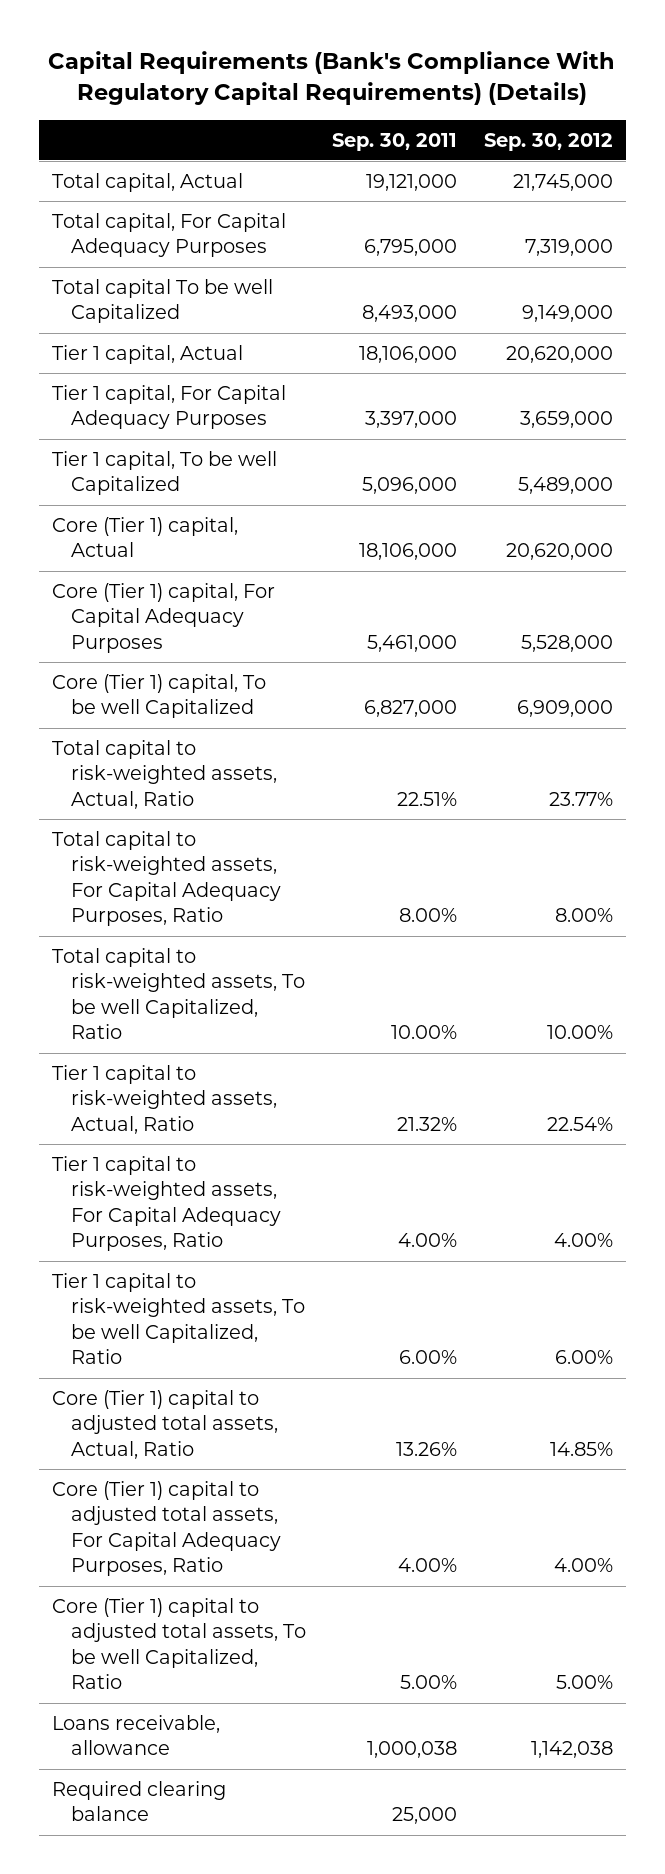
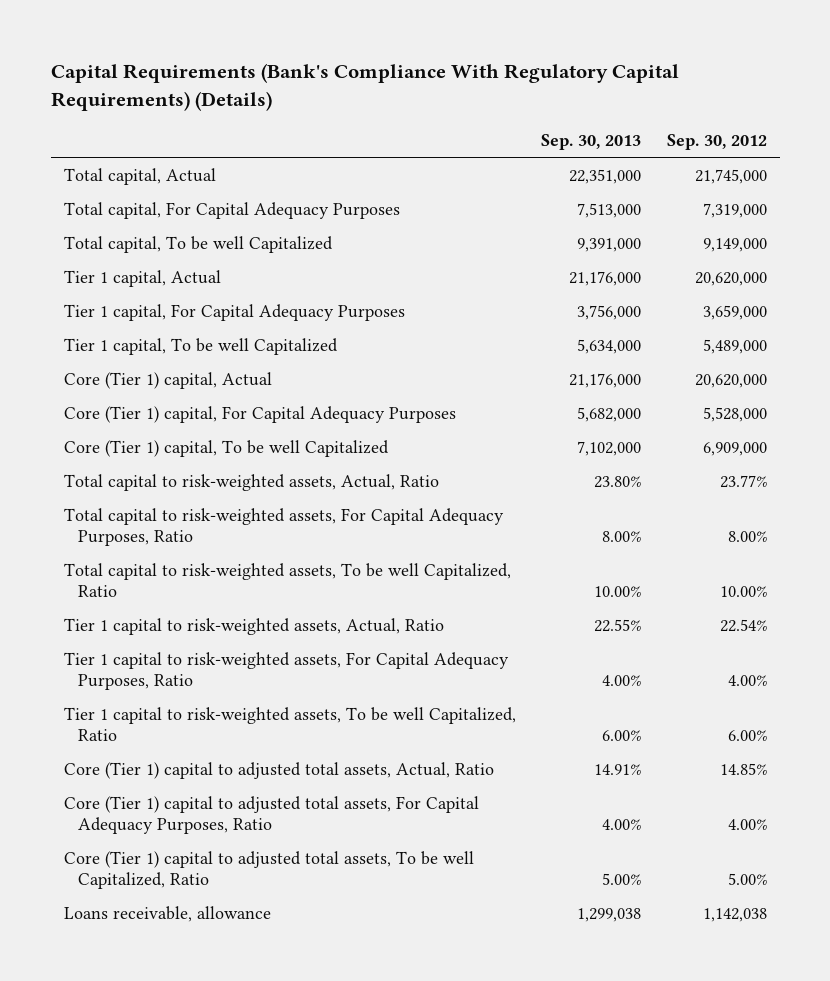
[332,132,458,151] Sep. 30, 2011 -> none
none -> [541,134,642,151] Sep. 30, 2013
[52,278,274,324] Total capital To be well Capitalized -> [63,235,333,253] Total capital, To be well Capitalized
[52,1780,227,1822] Required clearing balance -> none

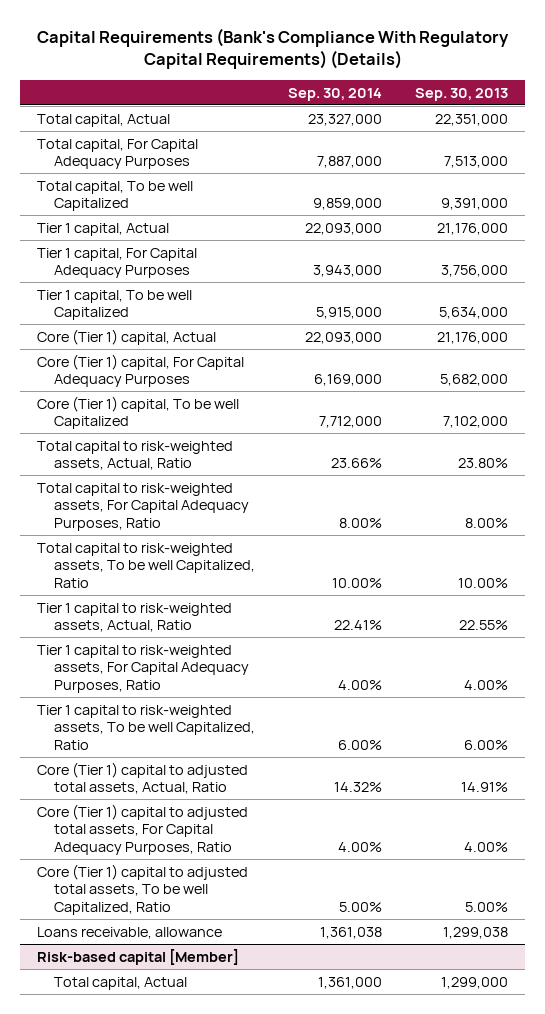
[666,134,767,151] Sep. 30, 2012 -> none
none -> [288,87,383,101] Sep. 30, 2014
none -> [36,948,239,965] Risk-based capital [Member]
none -> [54,976,188,990] Total capital, Actual

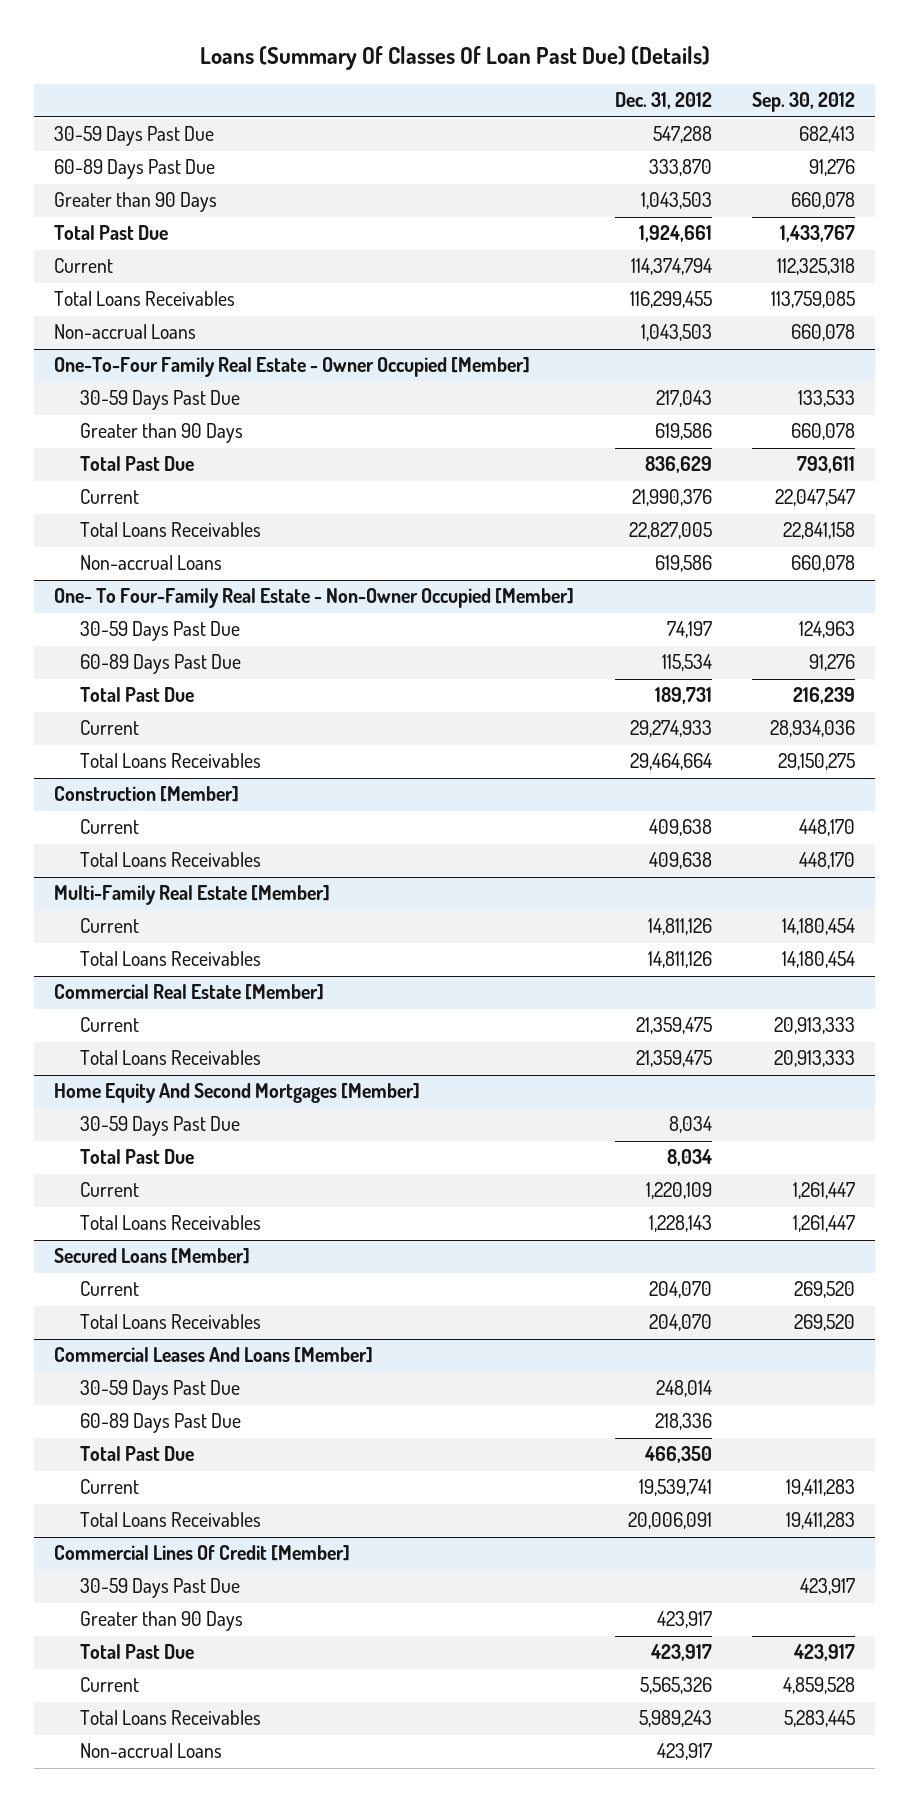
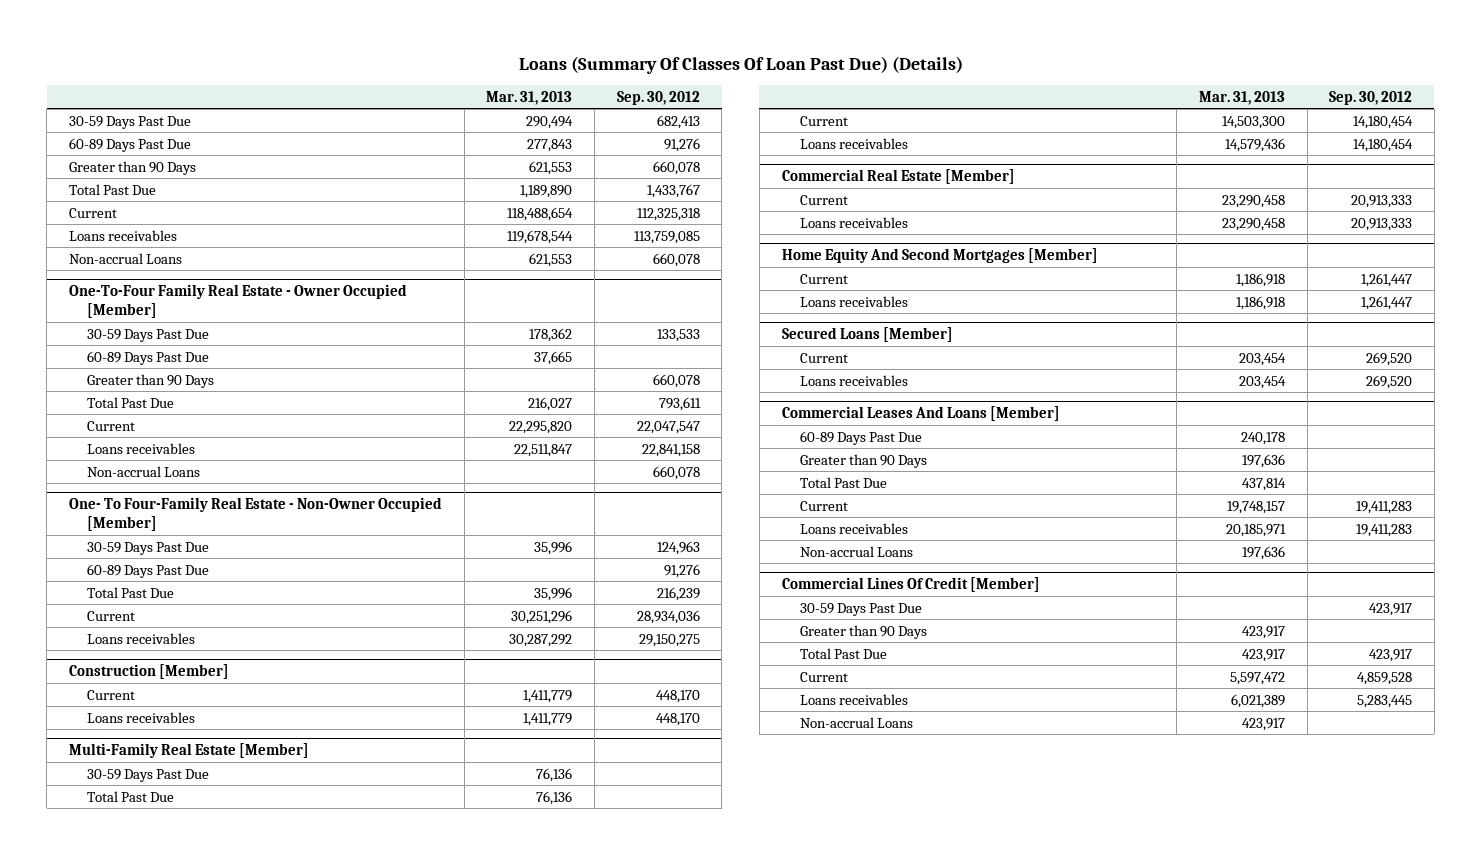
[614,92,712,110] Dec. 31, 2012 -> none
none -> [486,90,573,105] Mar. 31, 2013
[54,291,236,307] Total Loans Receivables -> [68,229,177,241] Loans receivables
none -> [87,350,210,365] 60-89 Days Past Due
[80,522,262,538] Total Loans Receivables -> [87,442,196,454] Loans receivables
[80,753,262,769] Total Loans Receivables -> [87,632,196,644] Loans receivables
[80,852,262,868] Total Loans Receivables -> [87,711,196,723] Loans receivables
none -> [87,768,210,782] 30-59 Days Past Due
none -> [87,790,175,802] Total Past Due
[80,951,262,967] Total Loans Receivables -> [799,137,908,149] Loans receivables
[80,1050,262,1066] Total Loans Receivables -> [799,216,908,228] Loans receivables
[80,1116,241,1137] 30-59 Days Past Due -> none
[80,1149,195,1165] Total Past Due -> none
[80,1215,262,1231] Total Loans Receivables -> [799,295,908,307] Loans receivables
[80,1314,262,1330] Total Loans Receivables -> [799,374,908,386] Loans receivables
[80,1380,241,1401] 30-59 Days Past Due -> none
none -> [799,453,927,468] Greater than 90 Days
[80,1512,262,1528] Total Loans Receivables -> [799,522,908,534] Loans receivables
none -> [799,545,913,557] Non-accrual Loans
[80,1710,262,1726] Total Loans Receivables -> [799,693,908,705] Loans receivables

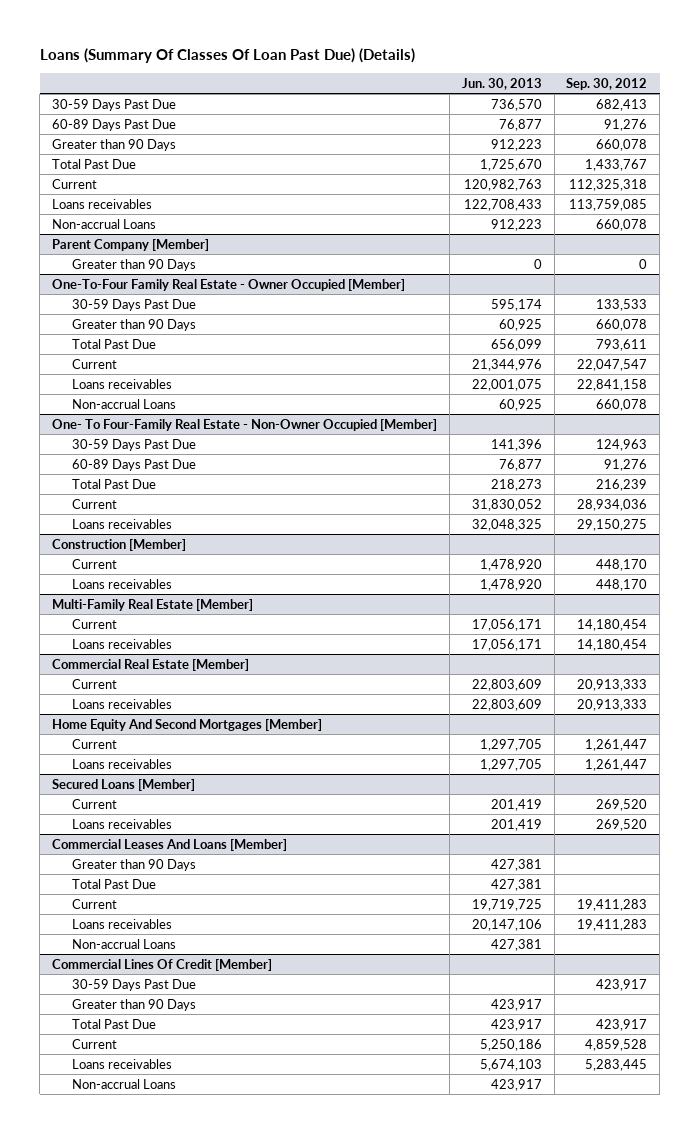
[486,90,573,105] Mar. 31, 2013 -> none
none -> [461,77,542,90] Jun. 30, 2013
none -> [51,238,209,251] Parent Company [Member]
none -> [72,258,197,271] Greater than 90 Days
[87,350,210,365] 60-89 Days Past Due -> none
[87,768,210,782] 30-59 Days Past Due -> none
[87,790,175,802] Total Past Due -> none
[799,430,922,445] 60-89 Days Past Due -> none

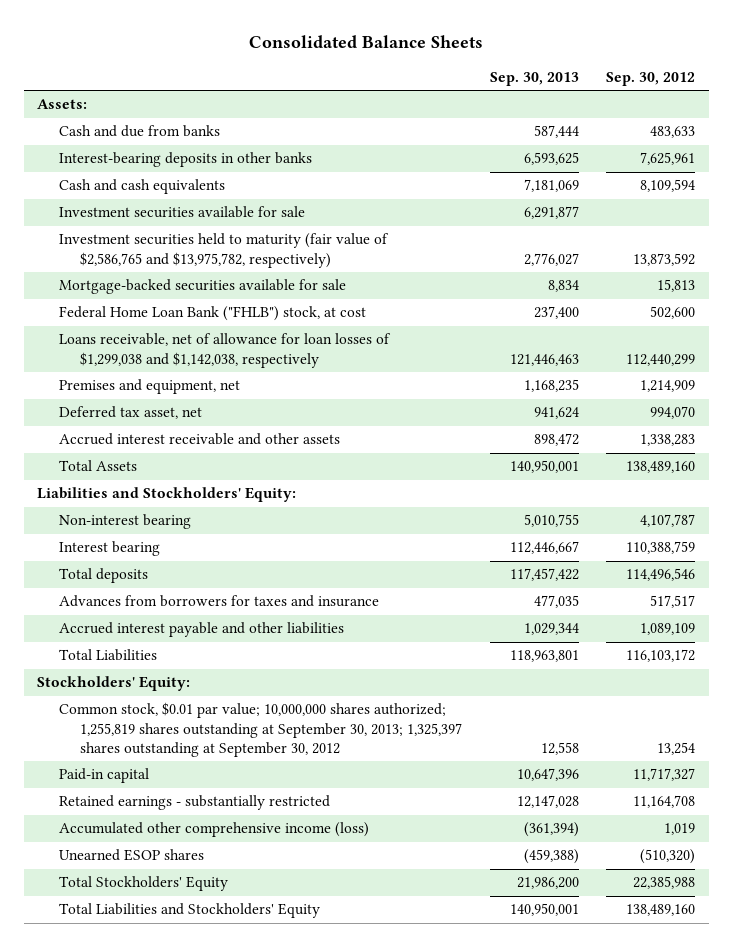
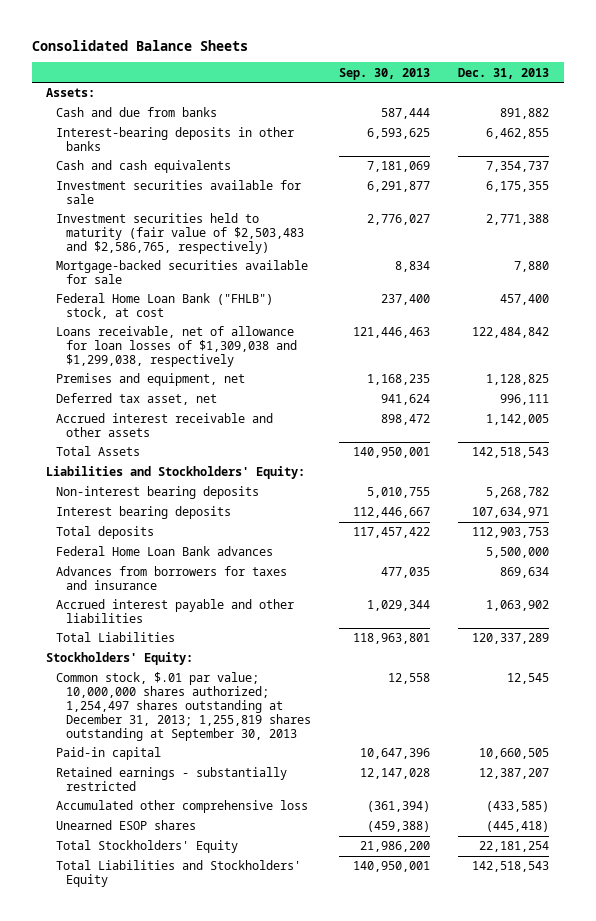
[606,72,696,87] Sep. 30, 2012 -> none
none -> [458,67,550,79] Dec. 31, 2013
[58,233,389,268] Investment securities held to maturity (fair value of $2,586,765 and $13,975,782, respectively) -> [56,213,305,254] Investment securities held to maturity (fair value of $2,503,483 and $2,586,765, respectively)
[58,333,391,368] Loans receivable, net of allowance for loan losses of $1,299,038 and $1,142,038, respectively -> [56,326,298,367] Loans receivable, net of allowance for loan losses of $1,309,038 and $1,299,038, respectively
[58,514,191,530] Non-interest bearing -> [56,486,260,500] Non-interest bearing deposits
[58,541,160,557] Interest bearing -> [56,506,232,520] Interest bearing deposits
none -> [56,546,274,557] Federal Home Loan Bank advances
[58,702,462,758] Common stock, $0.01 par value; 10,000,000 shares authorized; 1,255,819 shares outstanding at September 30, 2013; 1,325,397 shares outstanding at September 30, 2012 -> [56,672,312,741] Common stock, $.01 par value; 10,000,000 shares authorized; 1,254,497 shares outstanding at December 31, 2013; 1,255,819 shares outstanding at September 30, 2013
[58,822,369,838] Accumulated other comprehensive income (loss) -> [56,800,309,814] Accumulated other comprehensive loss

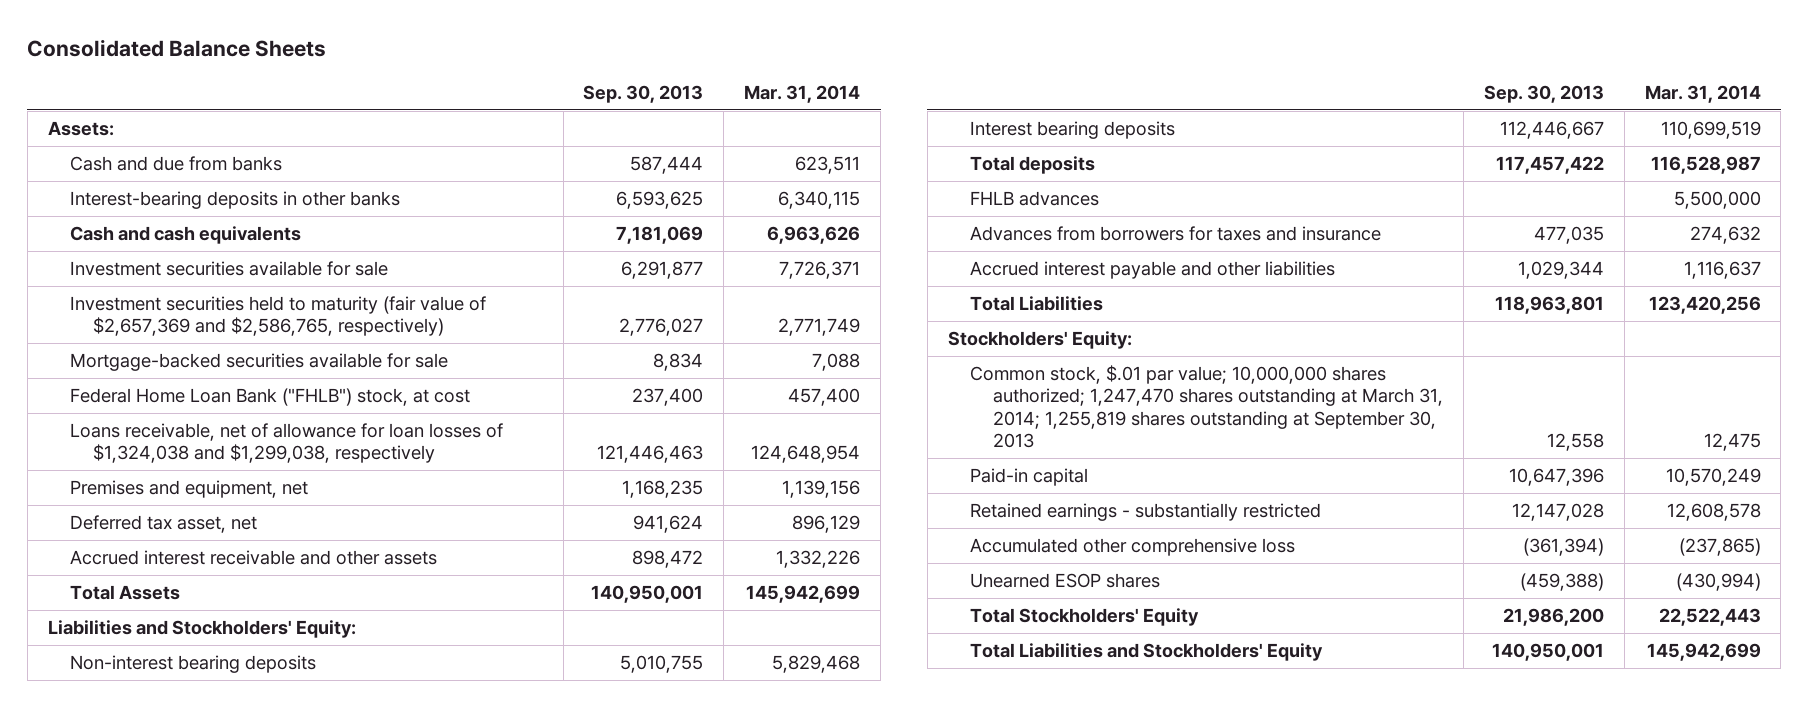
[458,67,550,79] Dec. 31, 2013 -> none
none -> [744,84,861,103] Mar. 31, 2014
[56,213,305,254] Investment securities held to maturity (fair value of $2,503,483 and $2,586,765, respectively) -> [70,296,487,337] Investment securities held to maturity (fair value of $2,657,369 and $2,586,765, respectively)
[56,326,298,367] Loans receivable, net of allowance for loan losses of $1,309,038 and $1,299,038, respectively -> [70,423,504,464] Loans receivable, net of allowance for loan losses of $1,324,038 and $1,299,038, respectively
[56,546,274,557] Federal Home Loan Bank advances -> [970,191,1100,207] FHLB advances
[56,672,312,741] Common stock, $.01 par value; 10,000,000 shares authorized; 1,254,497 shares outstanding at December 31, 2013; 1,255,819 shares outstanding at September 30, 2013 -> [970,365,1443,448] Common stock, $.01 par value; 10,000,000 shares authorized; 1,247,470 shares outstanding at March 31, 2014; 1,255,819 shares outstanding at September 30, 2013

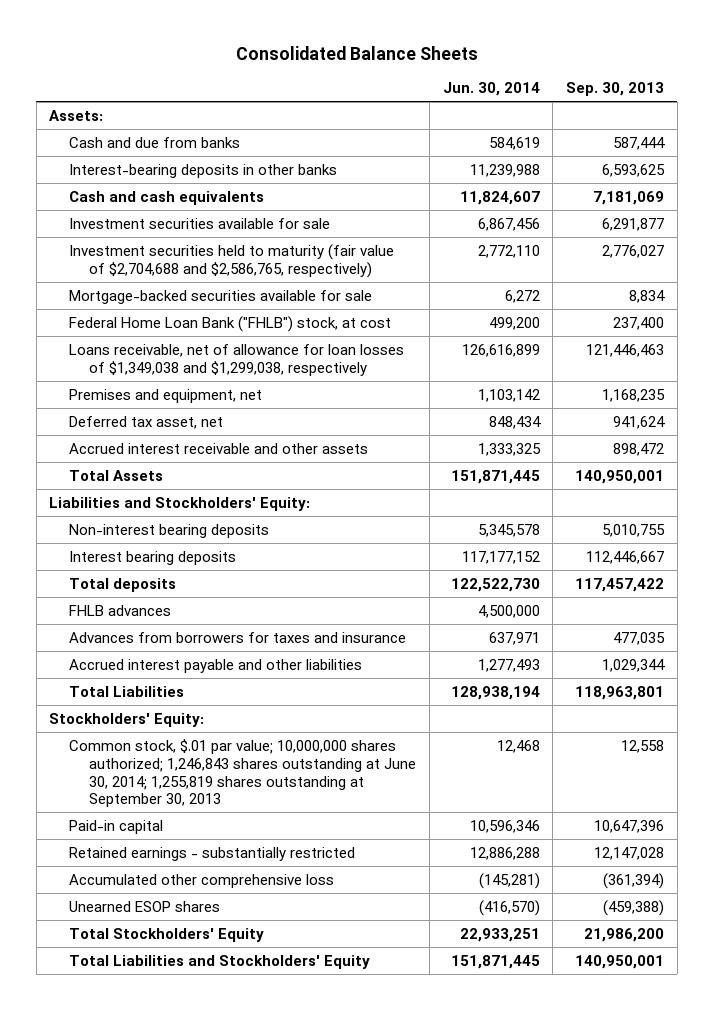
[744,84,861,103] Mar. 31, 2014 -> none
none -> [442,82,540,97] Jun. 30, 2014
[70,296,487,337] Investment securities held to maturity (fair value of $2,657,369 and $2,586,765, respectively) -> [69,243,395,278] Investment securities held to maturity (fair value of $2,704,688 and $2,586,765, respectively)
[70,423,504,464] Loans receivable, net of allowance for loan losses of $1,324,038 and $1,299,038, respectively -> [69,343,405,376] Loans receivable, net of allowance for loan losses of $1,349,038 and $1,299,038, respectively
[970,365,1443,448] Common stock, $.01 par value; 10,000,000 shares authorized; 1,247,470 shares outstanding at March 31, 2014; 1,255,819 shares outstanding at September 30, 2013 -> [69,738,417,808] Common stock, $.01 par value; 10,000,000 shares authorized; 1,246,843 shares outstanding at June 30, 2014; 1,255,819 shares outstanding at September 30, 2013

